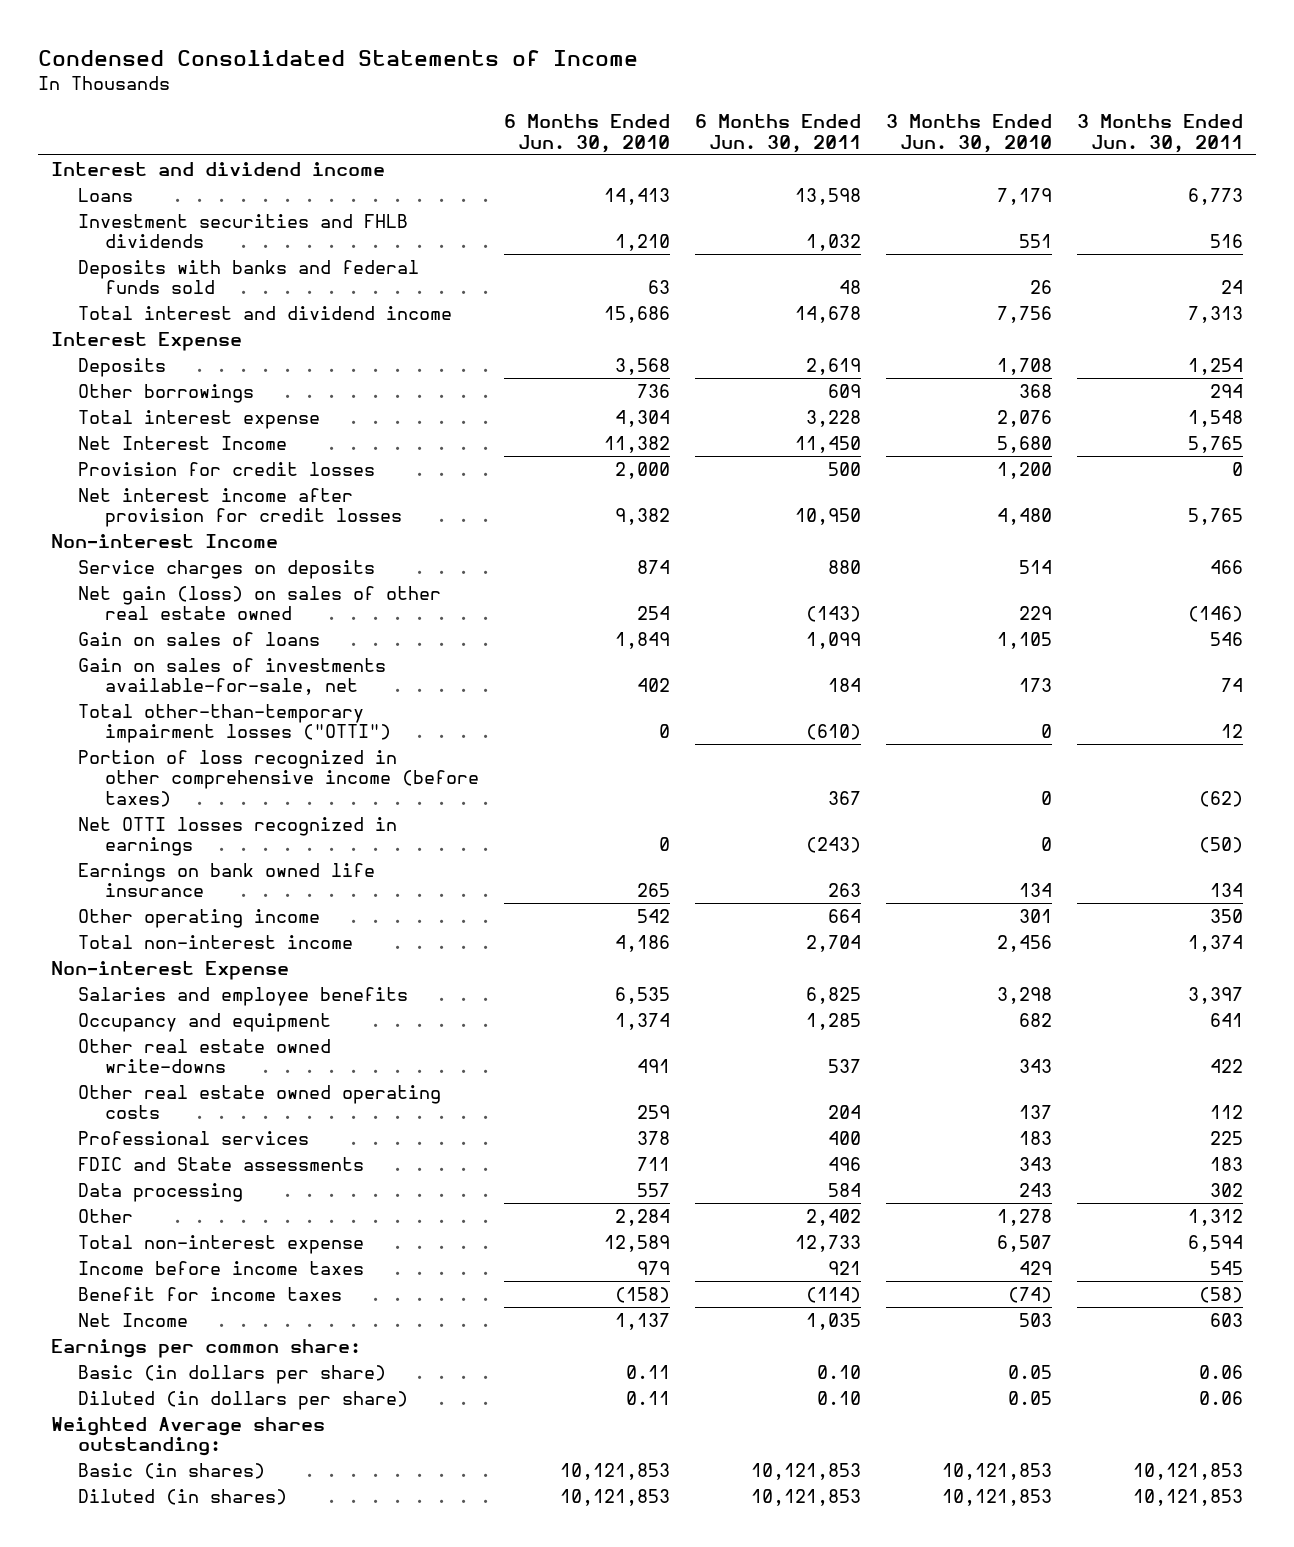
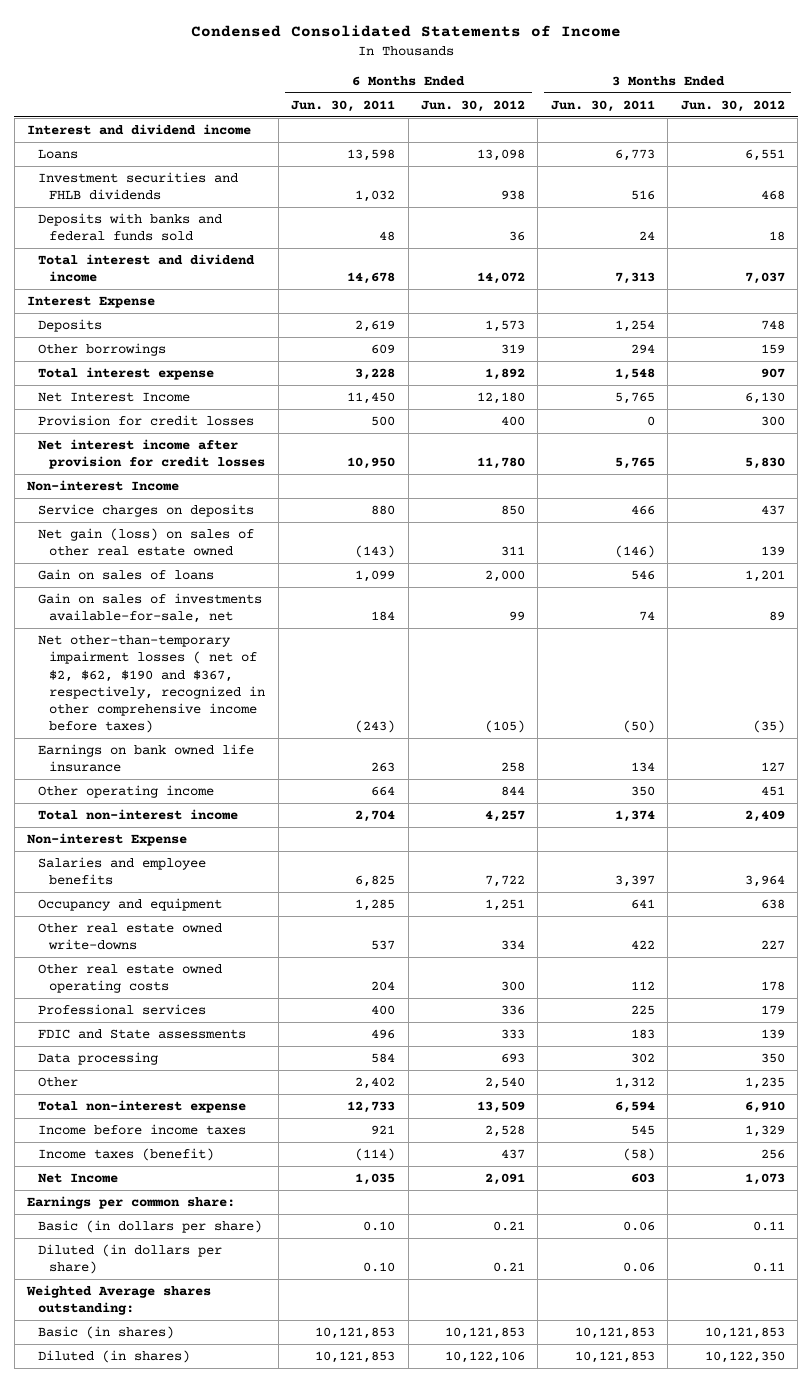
[503,113,670,153] 6 Months Ended Jun. 30, 2010 -> none
[885,113,1052,153] 3 Months Ended Jun. 30, 2010 -> none
none -> [421,99,526,112] Jun. 30, 2012
none -> [680,99,785,112] Jun. 30, 2012
[77,703,391,744] Total other-than-temporary impairment losses ("OTTI") -> none
[77,749,479,808] Portion of loss recognized in other comprehensive income (before taxes) -> none
[77,816,397,857] Net OTTI losses recognized in earnings -> [38,635,266,734] Net other-than-temporary impairment losses ( net of $2, $62, $190 and $367, respectively, recognized in other comprehensive income before taxes)
[77,1286,342,1301] Benefit for income taxes -> [38,1148,215,1162] Income taxes (benefit)

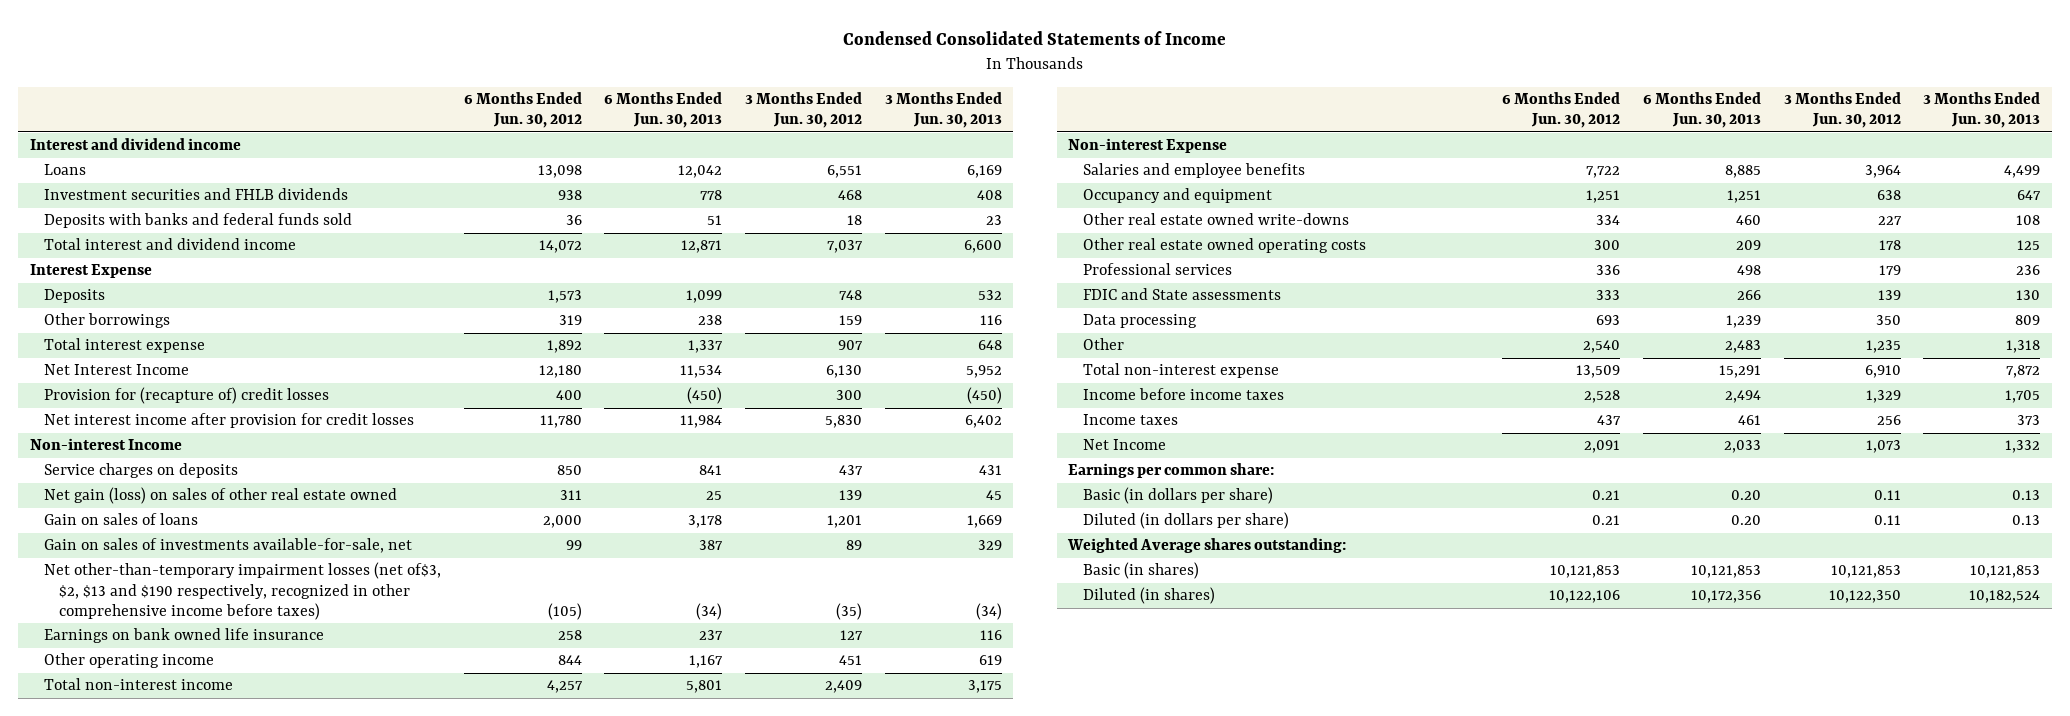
[291,99,396,112] Jun. 30, 2011 -> none
[550,99,655,112] Jun. 30, 2011 -> none
none -> [604,92,723,129] 6 Months Ended Jun. 30, 2013
none -> [884,92,1002,129] 3 Months Ended Jun. 30, 2013
[38,415,255,427] Provision for credit losses -> [44,387,330,405] Provision for (recapture of) credit losses
[38,635,266,734] Net other-than-temporary impairment losses ( net of $2, $62, $190 and $367, respectively, recognized in other comprehensive income before taxes) -> [44,562,442,621] Net other-than-temporary impairment losses (net of$3, $2, $13 and $190 respectively, recognized in other comprehensive income before taxes)
[38,1148,215,1162] Income taxes (benefit) -> [1082,414,1178,426] Income taxes

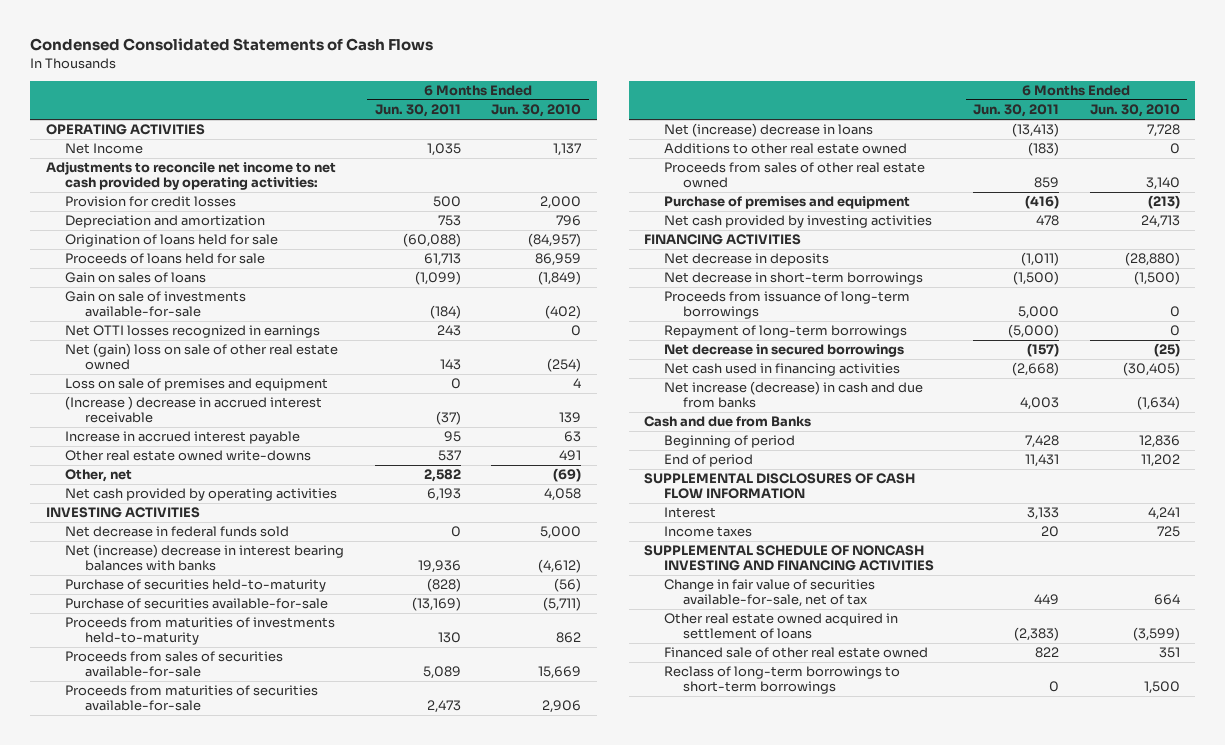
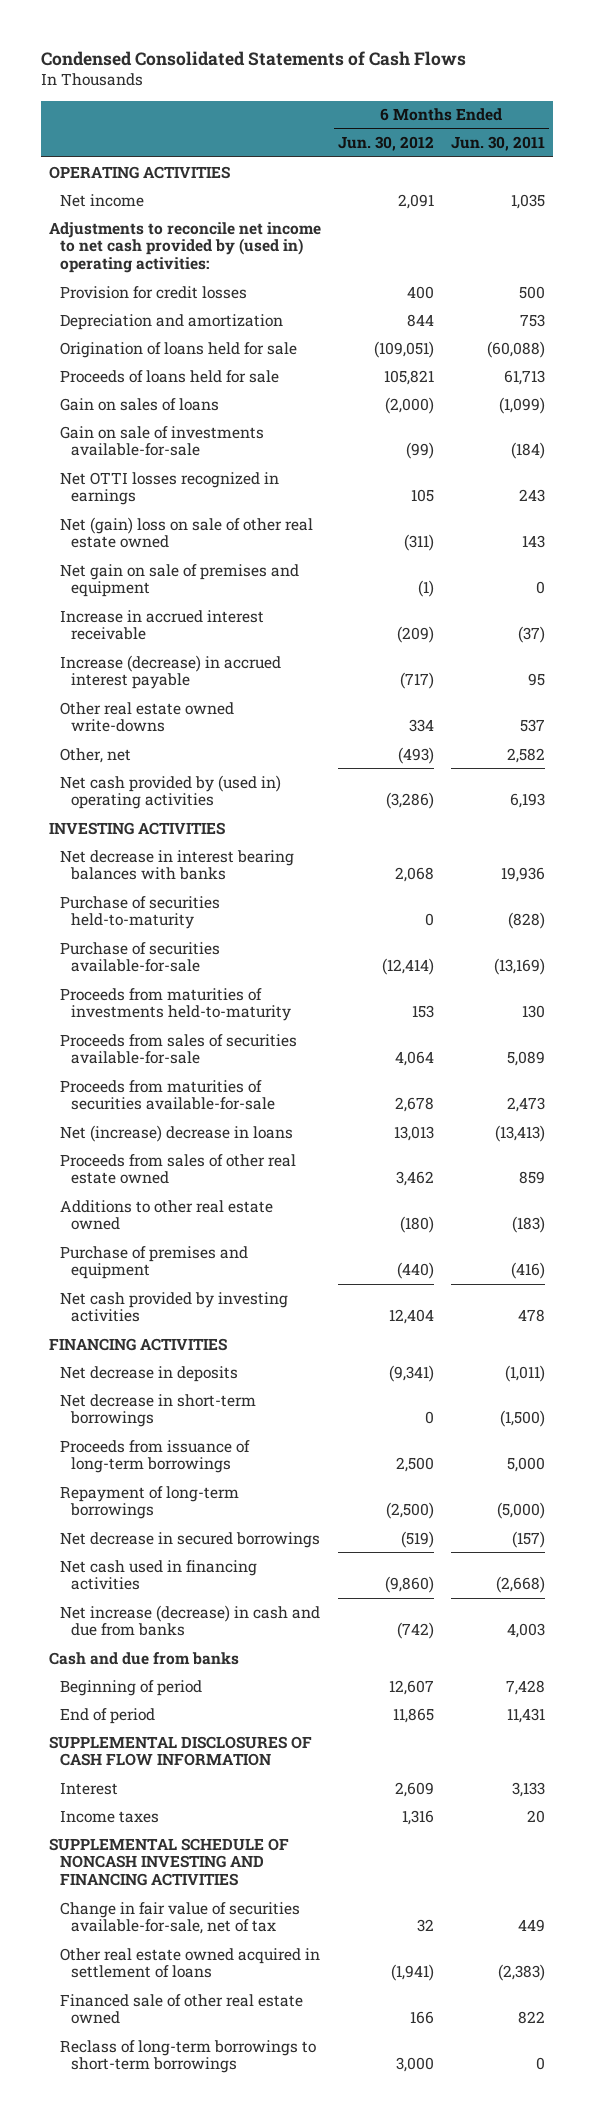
[491,104,582,118] Jun. 30, 2010 -> none
none -> [337,136,434,152] Jun. 30, 2012
[65,143,144,155] Net Income -> [60,193,145,207] Net income
[45,161,336,191] Adjustments to reconcile net income to net cash provided by operating activities: -> [49,221,322,274] Adjustments to reconcile net income to net cash provided by (used in) operating activities:
[65,378,329,392] Loss on sale of premises and equipment -> [60,563,300,598] Net gain on sale of premises and equipment
[65,396,323,424] (Increase ) decrease in accrued interest receivable -> [60,609,265,641] Increase in accrued interest receivable
[65,431,301,445] Increase in accrued interest payable -> [60,654,282,690] Increase (decrease) in accrued interest payable
[65,488,338,502] Net cash provided by operating activities -> [60,774,282,810] Net cash provided by (used in) operating activities
[65,526,290,538] Net decrease in federal funds sold -> none
[65,544,345,572] Net (increase) decrease in interest bearing balances with banks -> [60,849,295,881] Net decrease in interest bearing balances with banks
[663,143,907,155] Additions to other real estate owned -> [60,1199,274,1231] Additions to other real estate owned
[643,416,811,428] Cash and due from Banks -> [49,1651,240,1665] Cash and due from banks

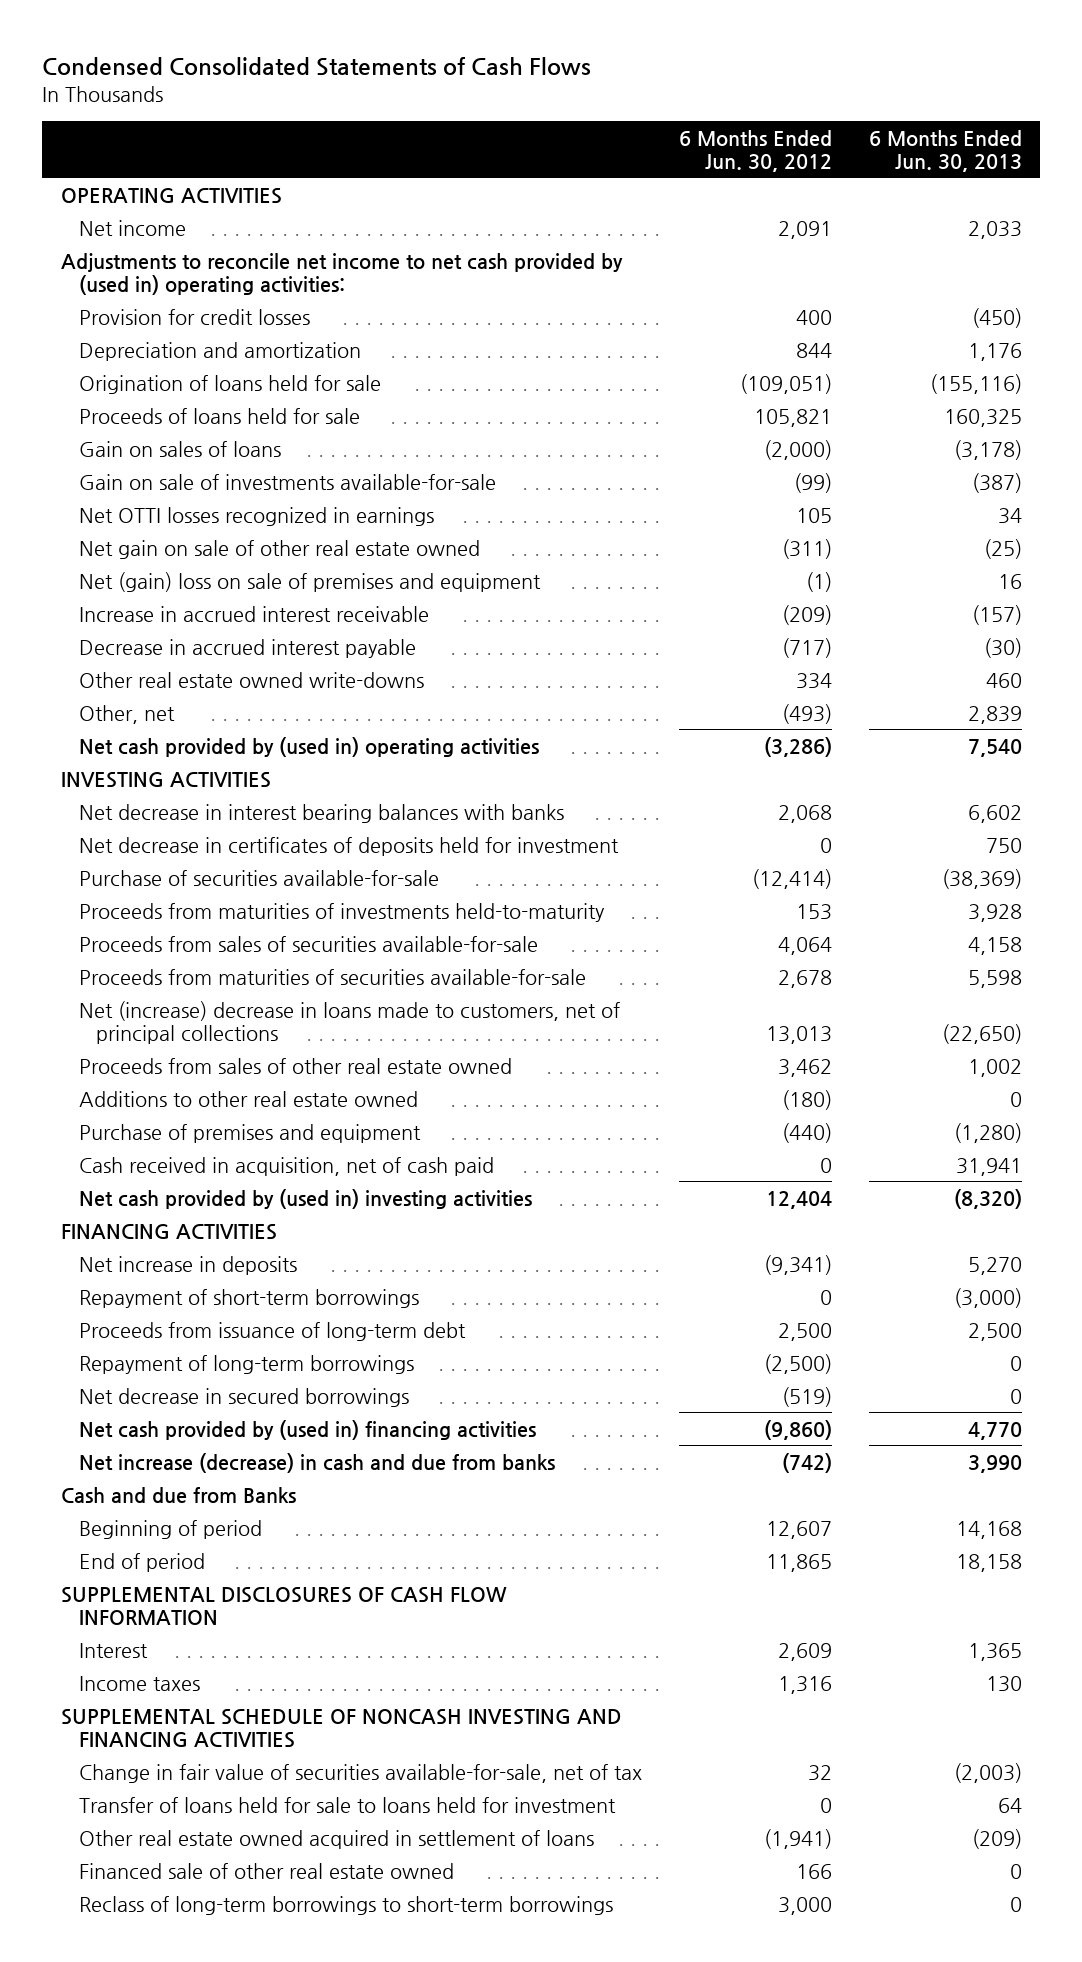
[450,136,545,152] Jun. 30, 2011 -> none
none -> [868,129,1022,173] 6 Months Ended Jun. 30, 2013
[60,516,314,549] Net (gain) loss on sale of other real estate owned -> [78,539,480,559] Net gain on sale of other real estate owned
[60,563,300,598] Net gain on sale of premises and equipment -> [78,571,541,592] Net (gain) loss on sale of premises and equipment
[60,654,282,690] Increase (decrease) in accrued interest payable -> [78,638,416,658] Decrease in accrued interest payable
[60,895,221,930] Purchase of securities held-to-maturity -> none
none -> [78,836,619,856] Net decrease in certificates of deposits held for investment
[60,1124,294,1142] Net (increase) decrease in loans -> [78,1000,620,1044] Net (increase) decrease in loans made to customers, net of principal collections
none -> [78,1156,494,1176] Cash received in acquisition, net of cash paid
[60,1291,289,1323] Net cash provided by investing activities -> [78,1188,532,1209] Net cash provided by (used in) investing activities
[60,1365,239,1382] Net decrease in deposits -> [78,1255,297,1275] Net increase in deposits
[60,1393,257,1428] Net decrease in short-term borrowings -> [78,1288,419,1308] Repayment of short-term borrowings
[60,1439,251,1474] Proceeds from issuance of long-term borrowings -> [78,1321,466,1341] Proceeds from issuance of long-term debt
[60,1559,258,1591] Net cash used in financing activities -> [78,1419,536,1440] Net cash provided by (used in) financing activities
[49,1651,240,1665] Cash and due from banks -> [60,1486,296,1503] Cash and due from Banks
none -> [78,1796,616,1813] Transfer of loans held for sale to loans held for investment

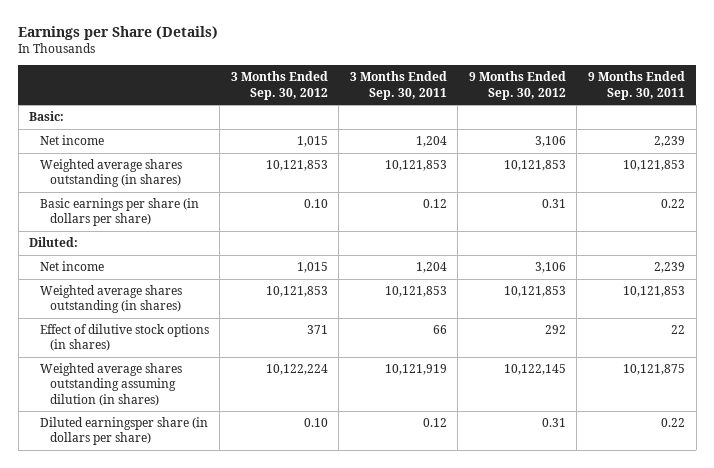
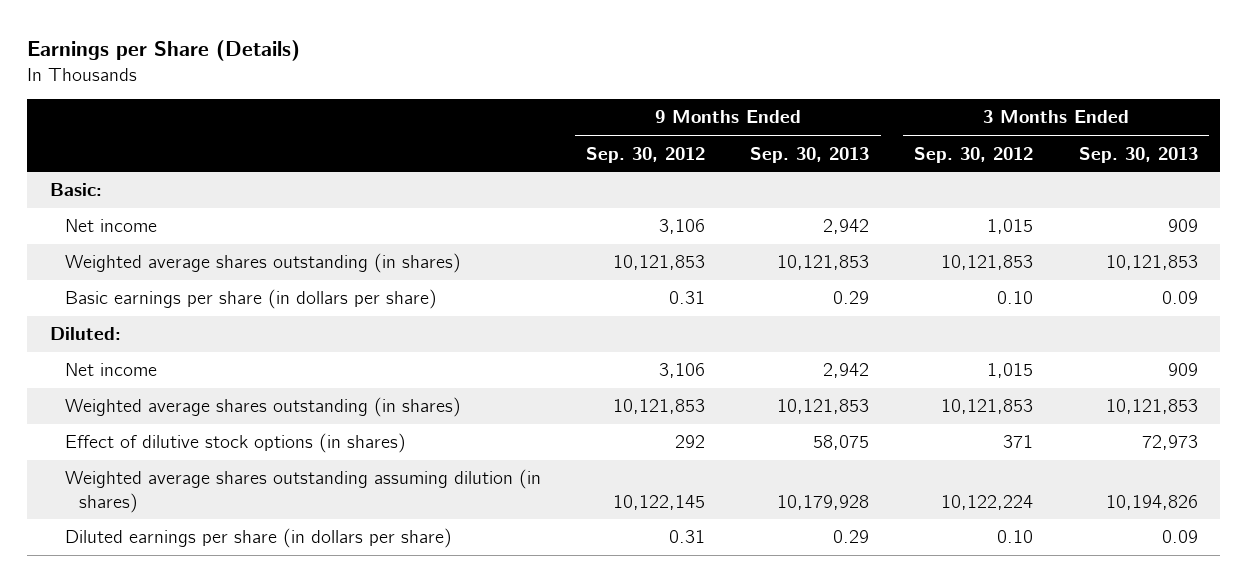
[349,71,447,100] 3 Months Ended Sep. 30, 2011 -> none
[588,71,686,100] 9 Months Ended Sep. 30, 2011 -> none
none -> [750,146,870,163] Sep. 30, 2013
none -> [1078,146,1198,163] Sep. 30, 2013
[39,417,208,446] Diluted earningsper share (in dollars per share) -> [64,528,452,549] Diluted earnings per share (in dollars per share)

